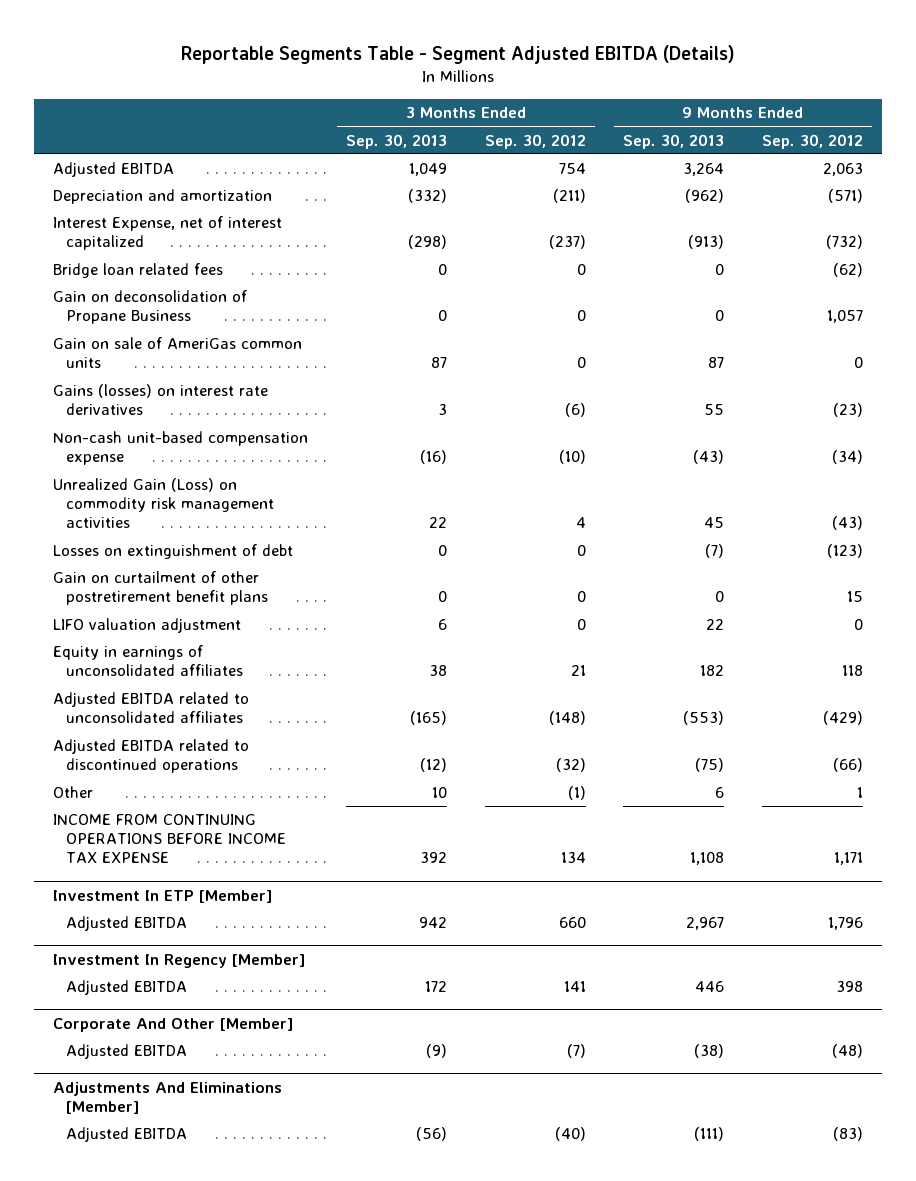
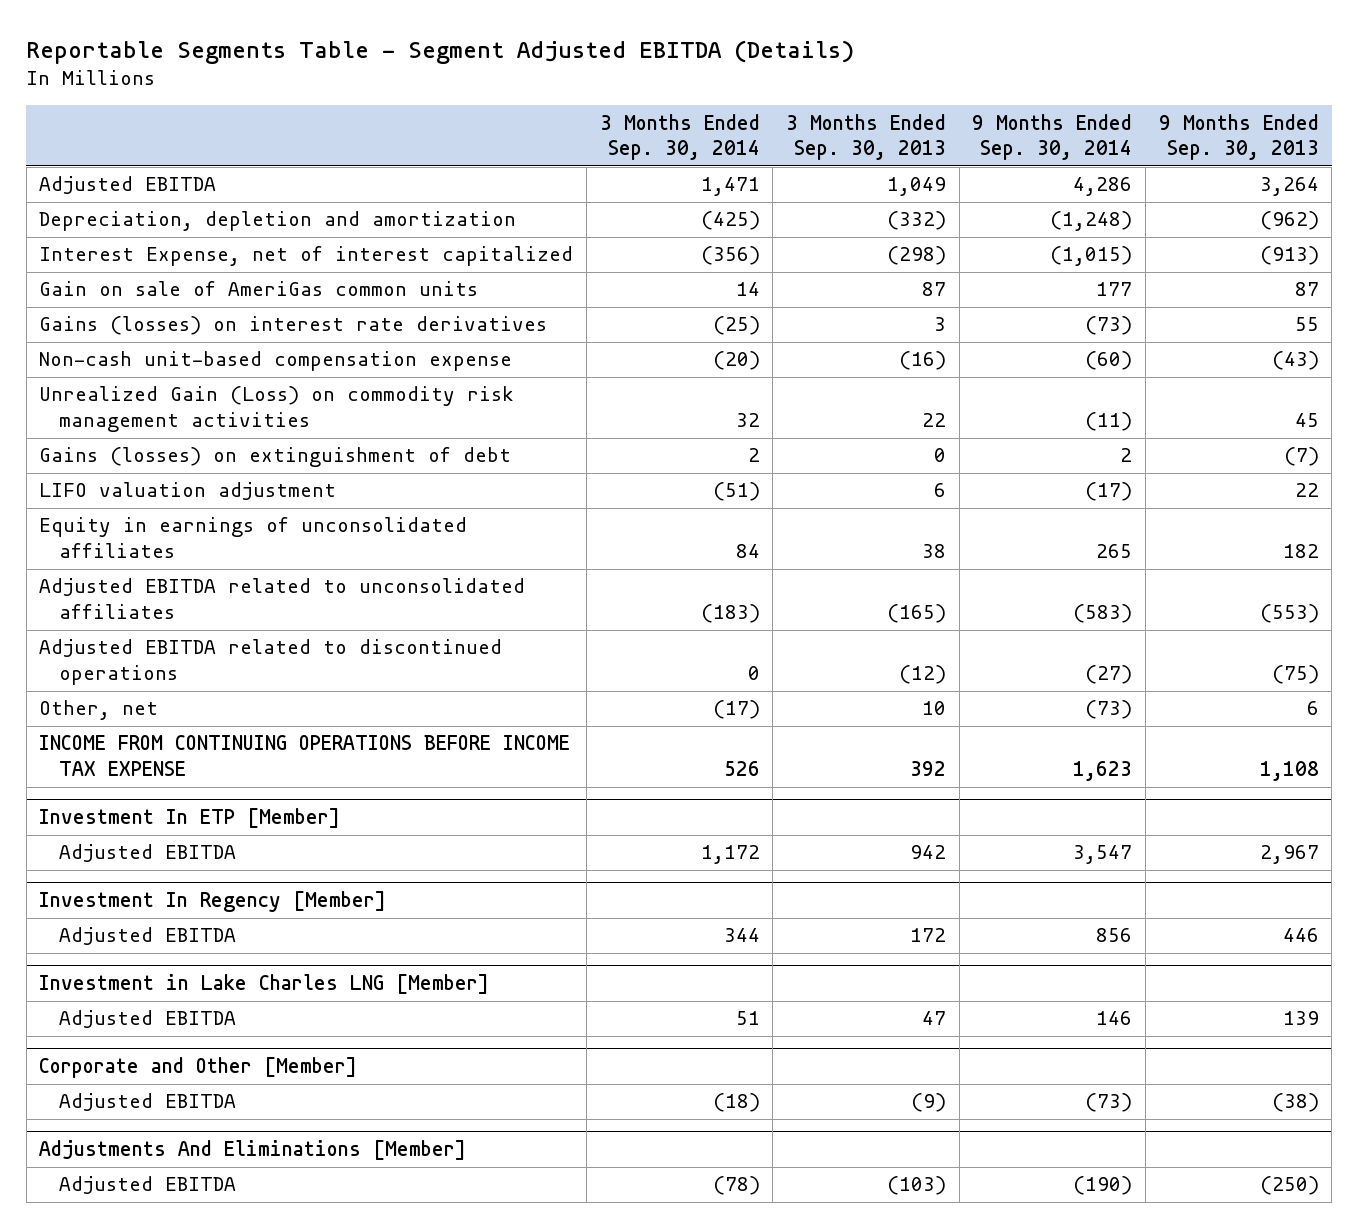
[484,133,586,149] Sep. 30, 2012 -> none
[761,133,863,149] Sep. 30, 2012 -> none
none -> [599,113,760,161] 3 Months Ended Sep. 30, 2014
none -> [972,113,1133,161] 9 Months Ended Sep. 30, 2014
[53,189,273,205] Depreciation and amortization -> [39,211,517,232] Depreciation, depletion and amortization
[53,263,224,279] Bridge loan related fees -> none
[53,290,248,325] Gain on deconsolidation of Propane Business -> none
[53,571,269,606] Gain on curtailment of other postretirement benefit plans -> none
[53,544,294,560] Losses on extinguishment of debt -> [39,447,512,468] Gains (losses) on extinguishment of debt
[53,786,94,799] Other -> [39,700,159,721] Other, net
none -> [39,974,490,995] Investment in Lake Charles LNG [Member]
none -> [58,1010,236,1029] Adjusted EBITDA
[53,1017,294,1032] Corporate And Other [Member] -> [39,1057,358,1079] Corporate and Other [Member]
[415,1127,447,1142] (56) -> [887,1176,947,1196] (103)
[694,1127,725,1142] (111) -> [1259,1176,1319,1196] (250)

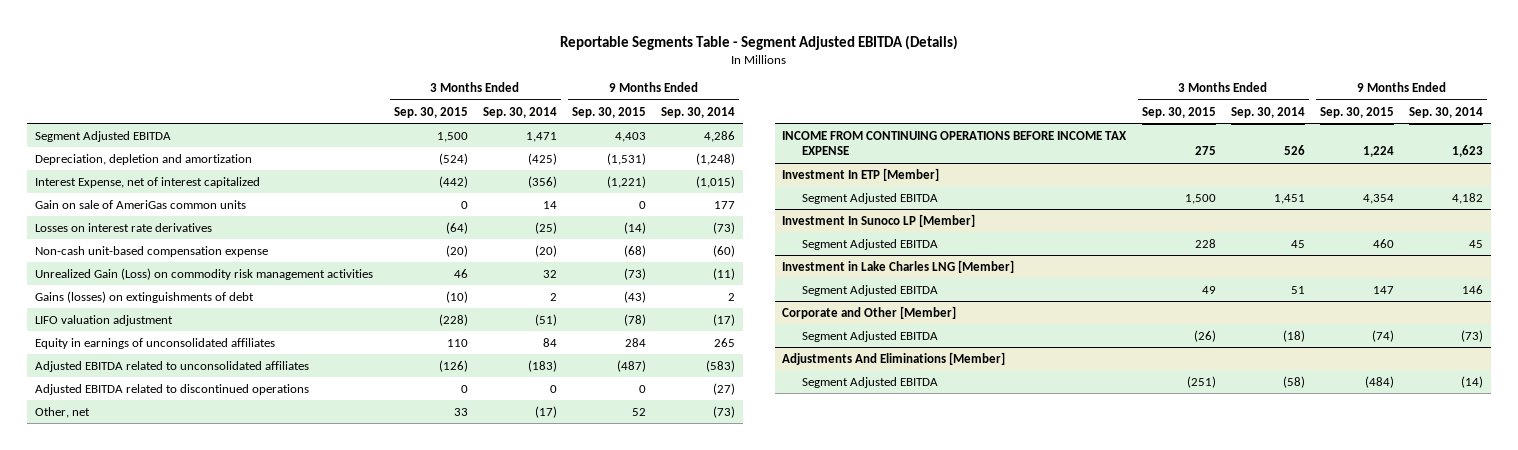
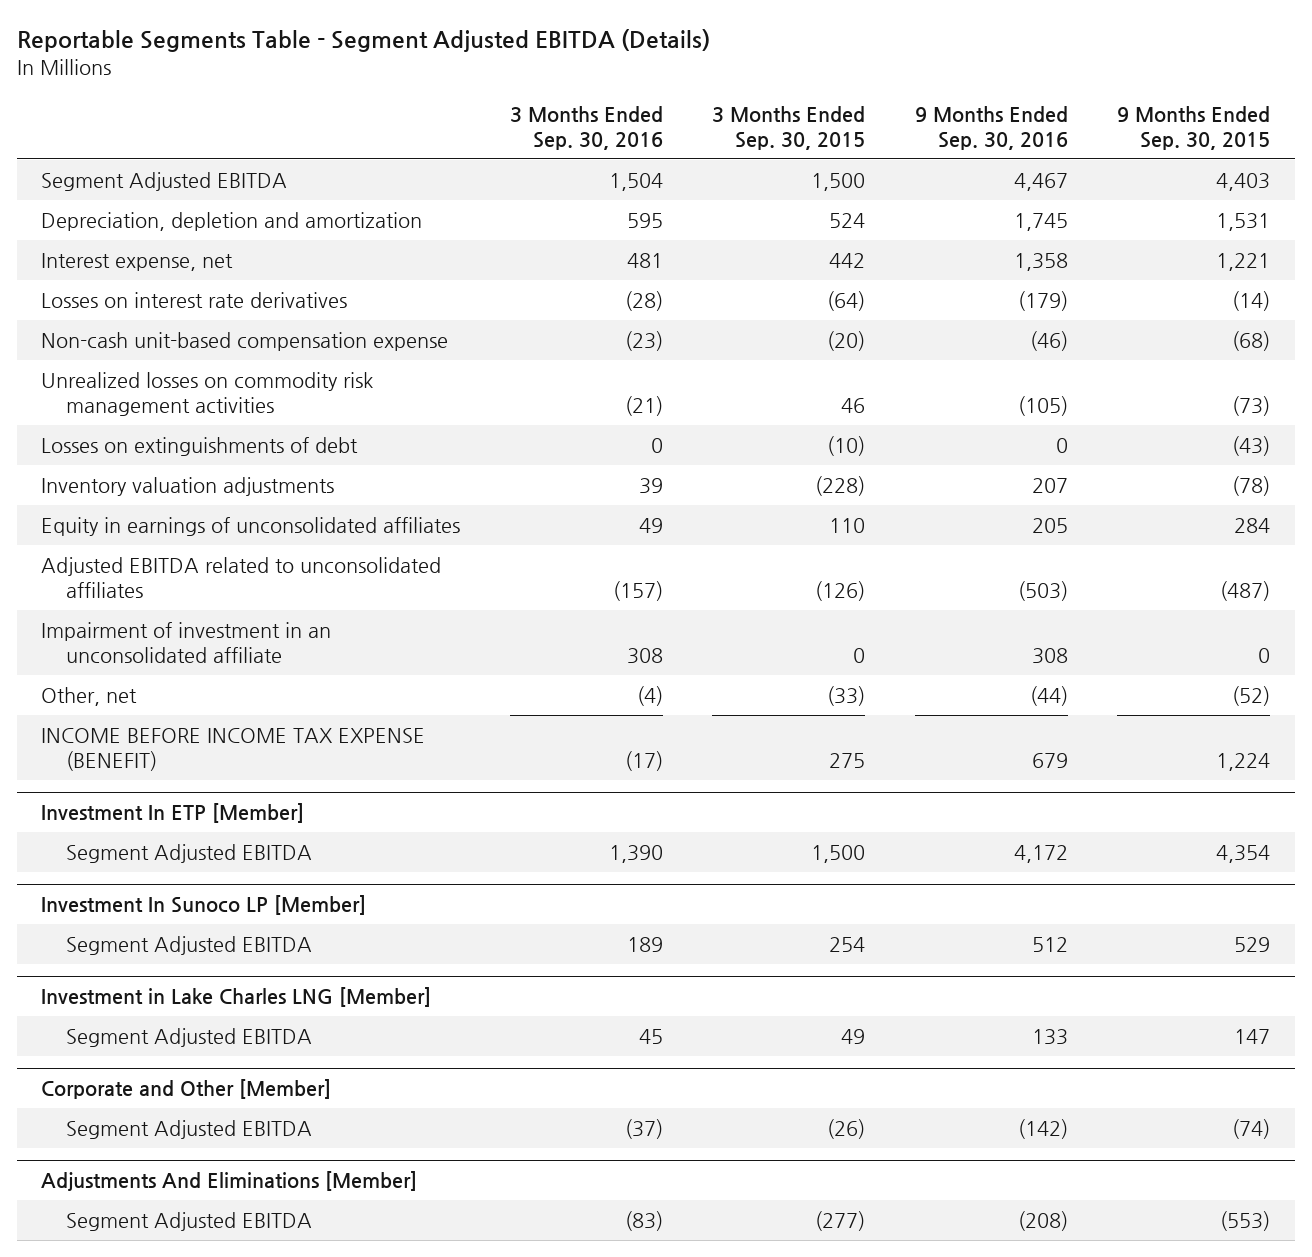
[483,106,558,118] Sep. 30, 2014 -> none
[661,106,736,118] Sep. 30, 2014 -> none
none -> [509,105,663,150] 3 Months Ended Sep. 30, 2016
none -> [914,105,1068,150] 9 Months Ended Sep. 30, 2016
[34,199,246,209] Gain on sale of AmeriGas common units -> none
[438,152,468,165] (524) -> [829,212,866,228] 524
[607,152,647,165] (1,531) -> [1216,212,1271,231] 1,531
[34,176,260,188] Interest Expense, net of interest capitalized -> [41,252,234,271] Interest expense, net
[438,175,468,188] (442) -> [829,252,866,268] 442
[607,175,647,188] (1,221) -> [1216,252,1271,271] 1,221
[34,267,373,280] Unrealized Gain (Loss) on commodity risk management activities -> [41,371,374,417] Unrealized losses on commodity risk management activities
[34,290,254,303] Gains (losses) on extinguishments of debt -> [41,436,359,456] Losses on extinguishments of debt
[34,314,173,326] LIFO valuation adjustment -> [41,476,335,496] Inventory valuation adjustments
[34,383,309,395] Adjusted EBITDA related to discontinued operations -> none
none -> [41,621,332,664] Impairment of investment in an unconsolidated affiliate
[453,407,468,416] 33 -> [827,685,866,706] (33)
[632,407,647,416] 52 -> [1232,685,1271,706] (52)
[782,130,1128,156] INCOME FROM CONTINUING OPERATIONS BEFORE INCOME TAX EXPENSE -> [41,727,426,772] INCOME BEFORE INCOME TAX EXPENSE (BENEFIT)
[1194,238,1216,248] 228 -> [829,936,866,952] 254
[1373,238,1395,248] 460 -> [1234,936,1271,952] 529
[1186,375,1216,388] (251) -> [815,1210,866,1231] (277)
[1365,375,1395,388] (484) -> [1220,1210,1271,1231] (553)

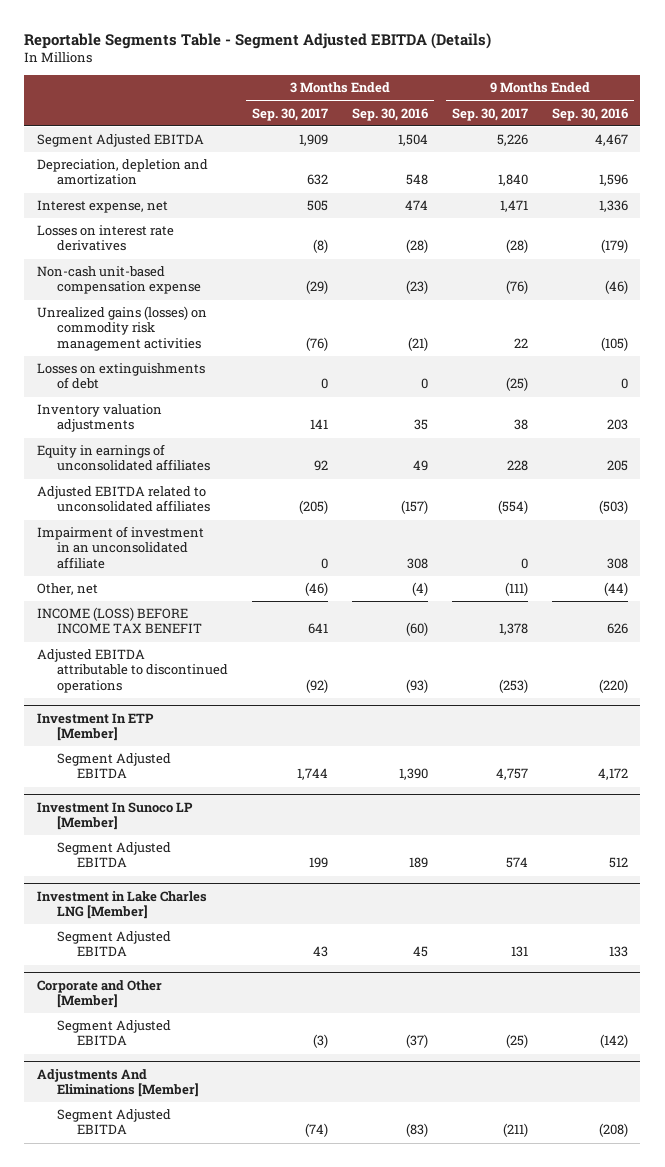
[712,105,866,150] 3 Months Ended Sep. 30, 2015 -> none
[1117,105,1271,150] 9 Months Ended Sep. 30, 2015 -> none
none -> [251,107,328,121] Sep. 30, 2017
none -> [452,107,529,121] Sep. 30, 2017
[626,212,663,228] 595 -> [405,174,428,186] 548
[1013,212,1068,231] 1,745 -> [599,174,629,187] 1,596
[626,252,663,268] 481 -> [404,200,428,211] 474
[1013,252,1068,271] 1,358 -> [599,200,629,213] 1,336
[41,371,374,417] Unrealized losses on commodity risk management activities -> [36,306,207,351] Unrealized gains (losses) on commodity risk management activities
[638,477,663,494] 39 -> [413,419,428,431] 35
[1031,477,1068,493] 207 -> [607,419,629,431] 203
[41,727,426,772] INCOME BEFORE INCOME TAX EXPENSE (BENEFIT) -> [36,607,202,635] INCOME (LOSS) BEFORE INCOME TAX BENEFIT
[624,751,663,772] (17) -> [405,622,428,637] (60)
[1031,753,1068,769] 679 -> [607,623,629,635] 626
none -> [36,649,228,693] Adjusted EBITDA attributable to discontinued operations

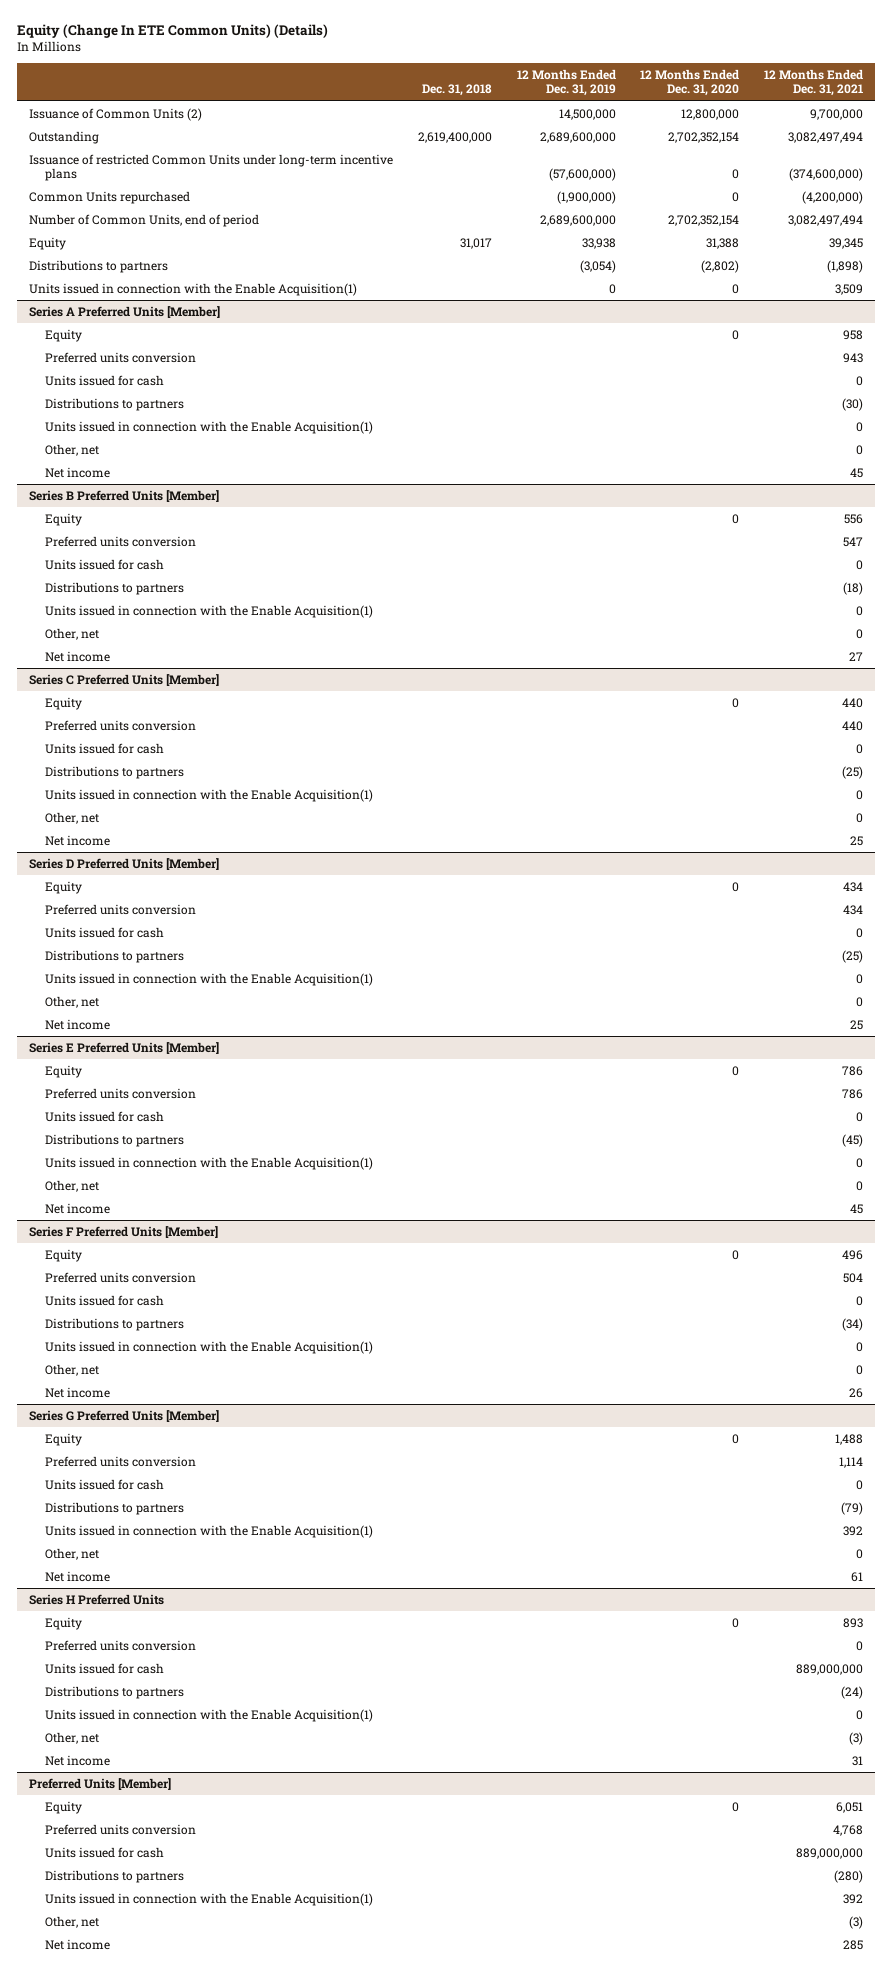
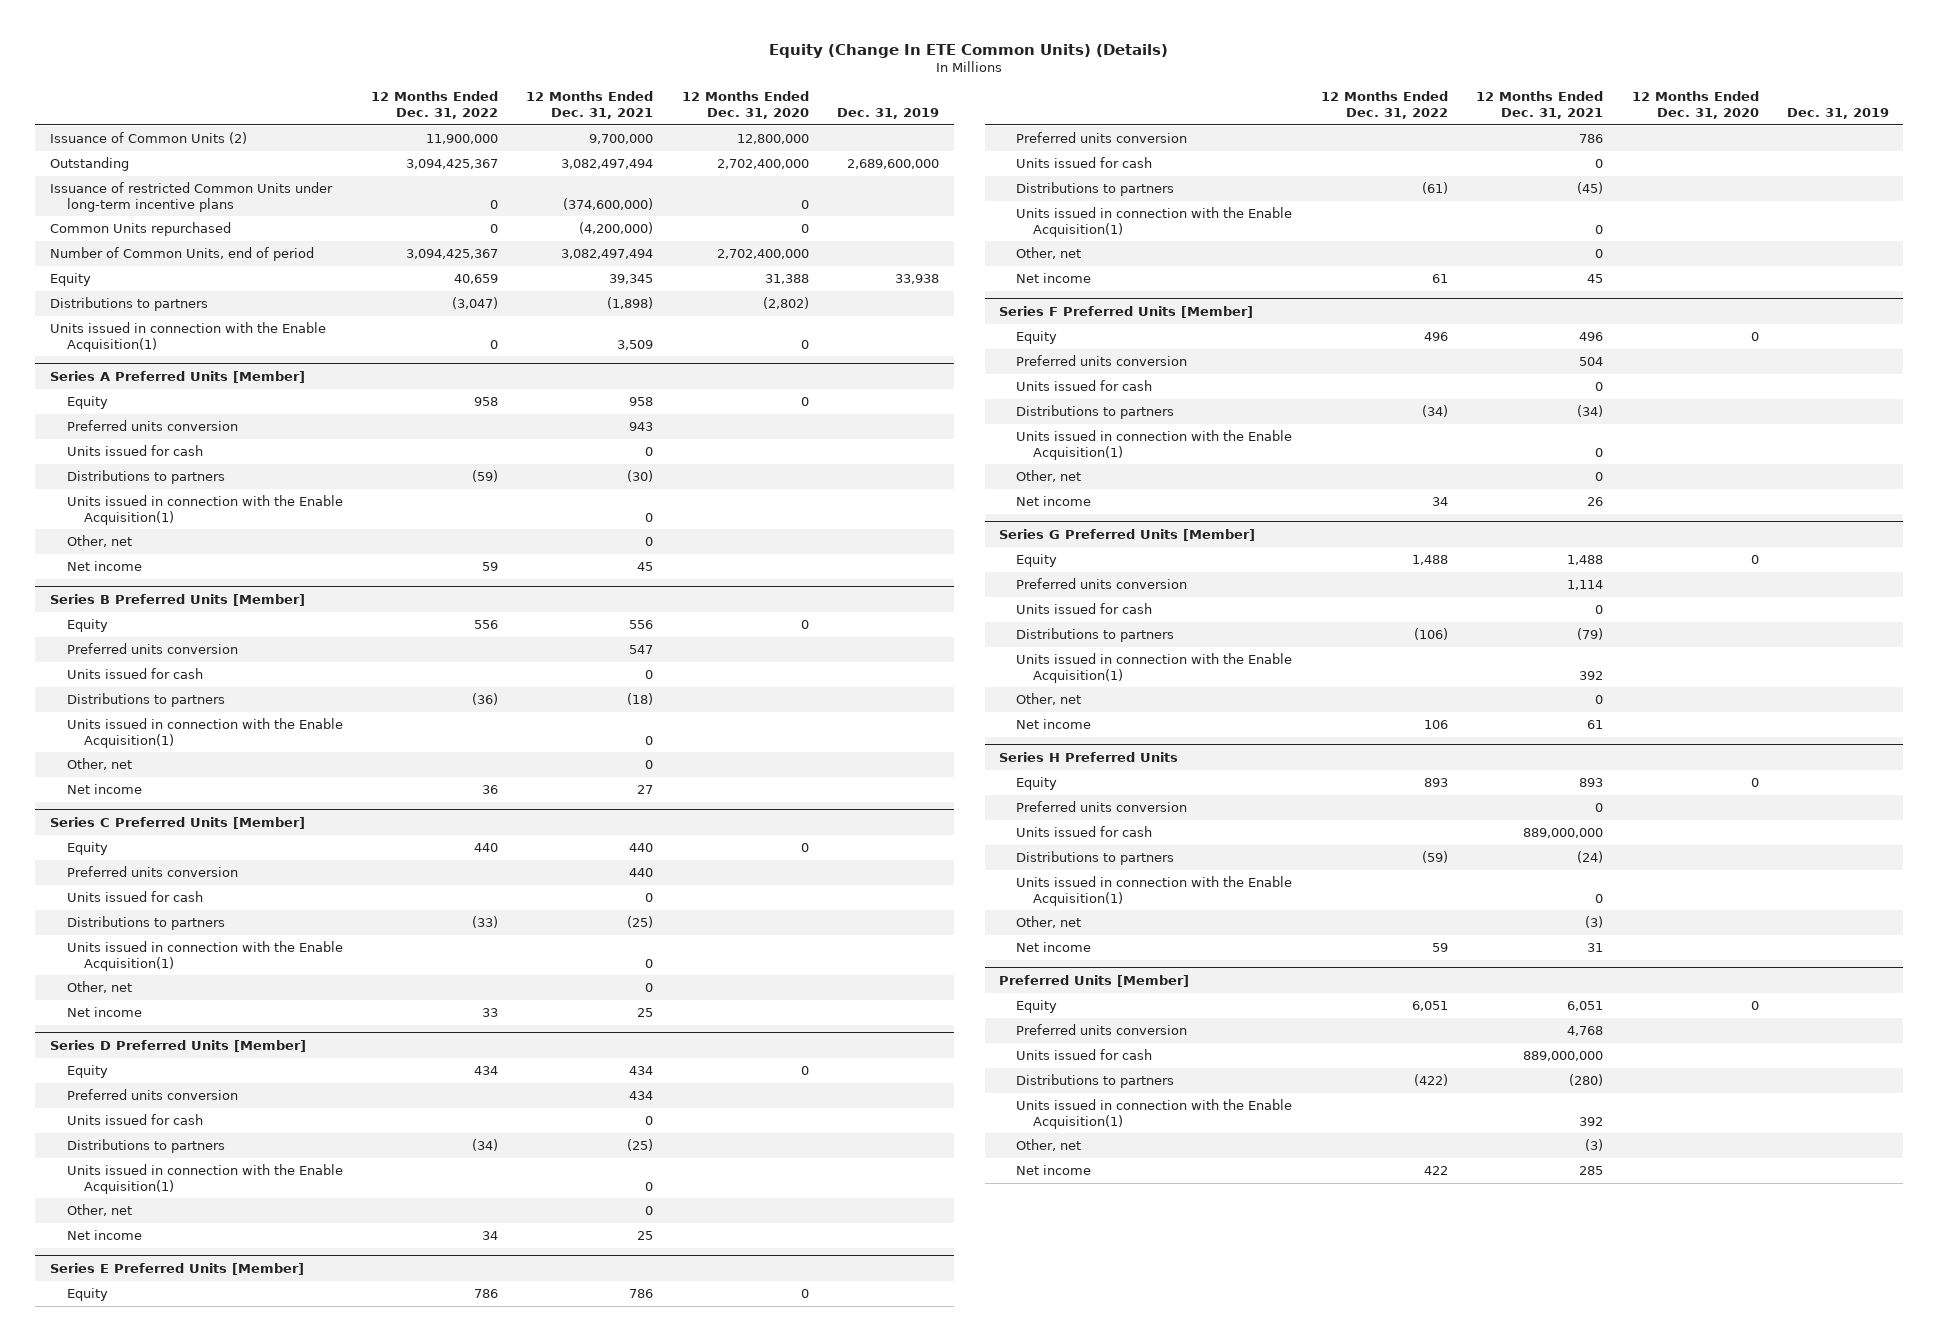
[422,84,493,97] Dec. 31, 2018 -> none
[516,69,616,97] 12 Months Ended Dec. 31, 2019 -> none
none -> [370,91,498,120] 12 Months Ended Dec. 31, 2022
none -> [837,108,940,120] Dec. 31, 2019
[668,131,740,143] 2,702,352,154 -> [716,158,809,169] 2,702,400,000
[668,214,740,226] 2,702,352,154 -> [716,248,809,259] 2,702,400,000

